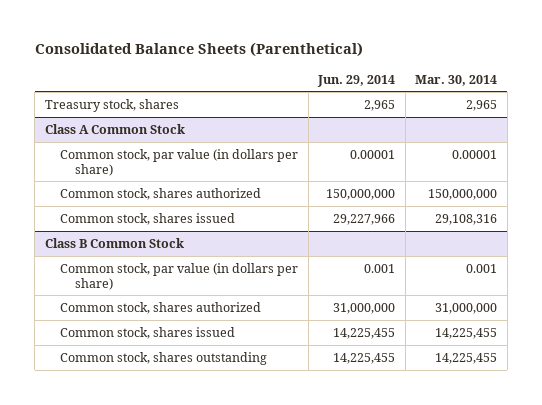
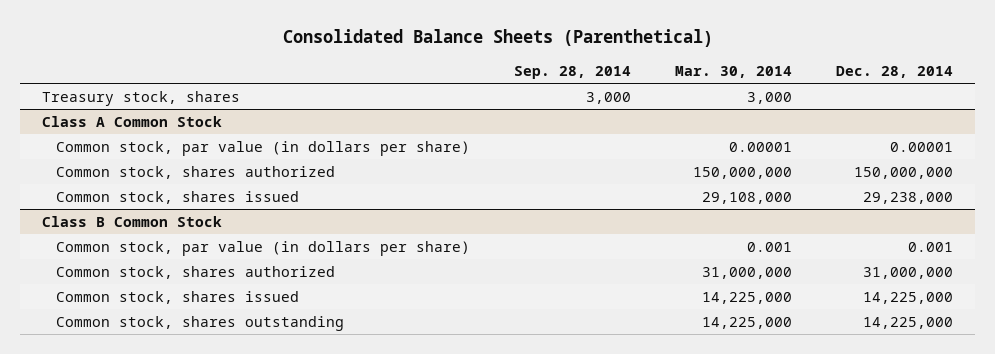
[317,74,396,87] Jun. 29, 2014 -> none
none -> [513,65,631,79] Sep. 28, 2014
none -> [836,65,954,78] Dec. 28, 2014
[466,99,498,111] 2,965 -> [747,92,793,105] 3,000
[435,213,498,225] 29,108,316 -> [702,192,793,205] 29,108,000
[435,327,498,339] 14,225,455 -> [702,292,793,305] 14,225,000
[435,352,498,364] 14,225,455 -> [702,317,793,330] 14,225,000

